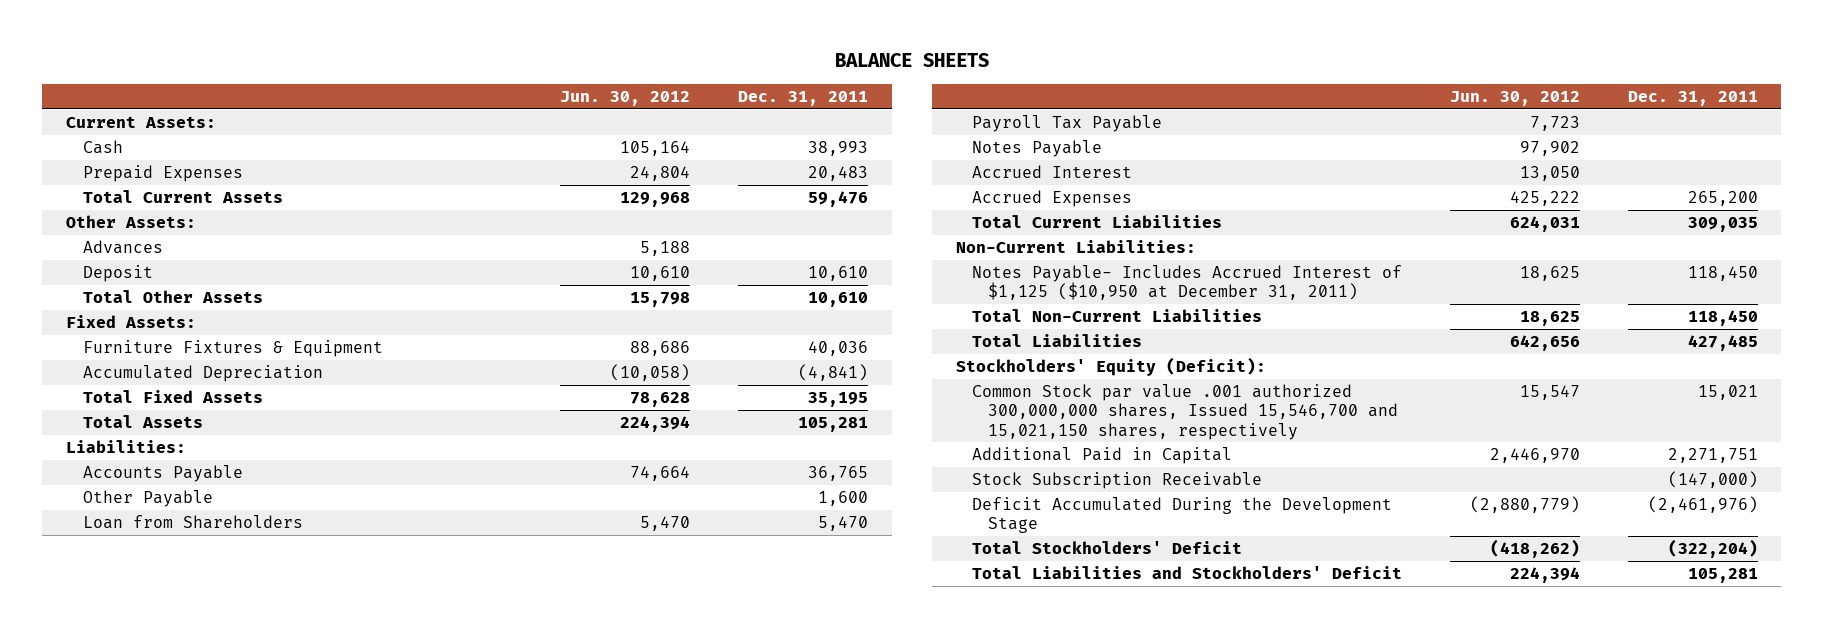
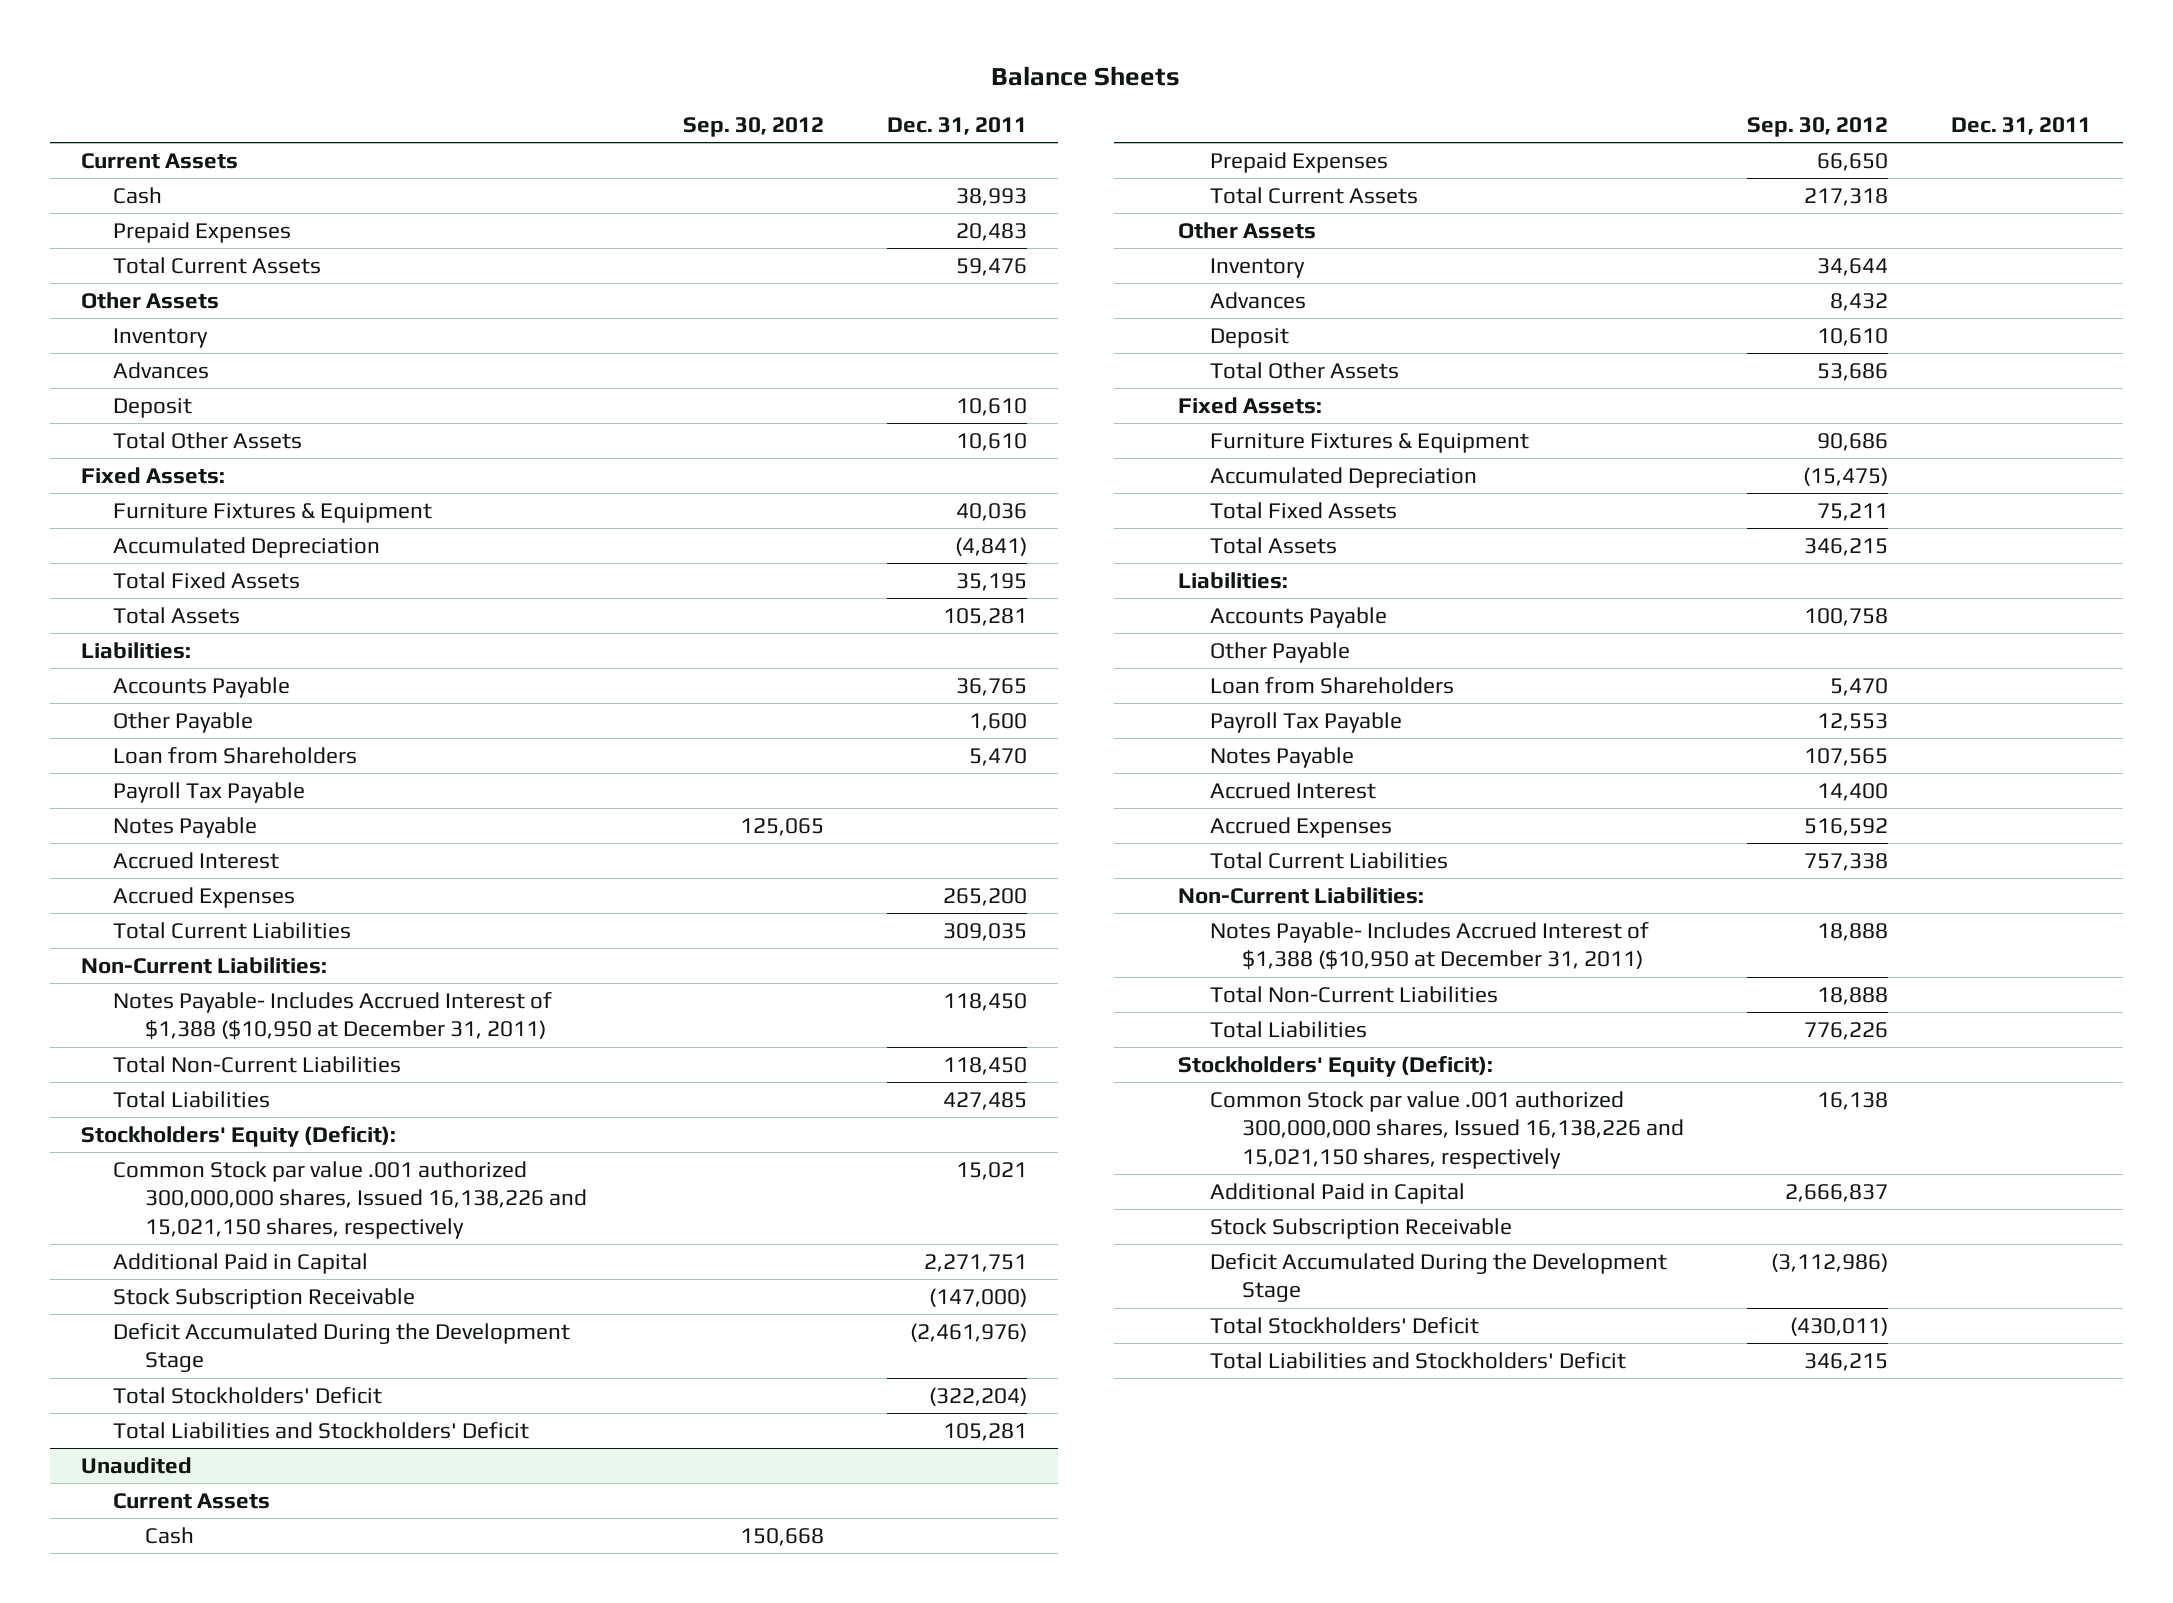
[834,53,989,68] BALANCE SHEETS -> [991,65,1181,86] Balance Sheets
[560,90,691,106] Jun. 30, 2012 -> none
none -> [682,116,824,137] Sep. 30, 2012
[66,116,217,129] Current Assets: -> [81,152,239,169] Current Assets
[66,215,197,229] Other Assets: -> [81,291,220,309] Other Assets
none -> [113,327,209,348] Inventory
[972,265,1403,301] Notes Payable- Includes Accrued Interest of $1,125 ($10,950 at December 31, 2011) -> [113,991,553,1041] Notes Payable- Includes Accrued Interest of $1,388 ($10,950 at December 31, 2011)
[972,384,1399,440] Common Stock par value .001 authorized 300,000,000 shares, Issued 15,546,700 and 15,021,150 shares, respectively -> [113,1160,588,1240] Common Stock par value .001 authorized 300,000,000 shares, Issued 16,138,226 and 15,021,150 shares, respectively
none -> [81,1456,193,1474] Unaudited
none -> [113,1492,271,1509] Current Assets
none -> [145,1526,195,1544] Cash
none -> [1210,151,1389,173] Prepaid Expenses
none -> [1210,186,1419,204] Total Current Assets
none -> [1177,221,1316,239] Other Assets
none -> [1210,257,1306,278] Inventory
none -> [1210,291,1307,309] Advances
none -> [1210,327,1290,348] Deposit
none -> [1210,361,1400,379] Total Other Assets
none -> [1177,396,1322,414] Fixed Assets:
none -> [1210,432,1530,453] Furniture Fixtures & Equipment
none -> [1210,466,1478,488] Accumulated Depreciation
none -> [1210,501,1398,519] Total Fixed Assets
none -> [1210,536,1338,554] Total Assets
none -> [1177,571,1288,589] Liabilities:
none -> [1210,606,1388,628] Accounts Payable
none -> [1210,641,1351,663] Other Payable
none -> [1210,676,1455,694] Loan from Shareholders
none -> [1210,711,1403,733] Payroll Tax Payable
none -> [1210,746,1355,768] Notes Payable
none -> [1210,781,1377,799] Accrued Interest
none -> [1210,816,1393,838] Accrued Expenses
none -> [1210,851,1449,869] Total Current Liabilities
none -> [1177,886,1424,904] Non-Current Liabilities:
none -> [1210,921,1650,971] Notes Payable- Includes Accrued Interest of $1,388 ($10,950 at December 31, 2011)
none -> [1210,985,1499,1003] Total Non-Current Liabilities
none -> [1210,1020,1368,1038] Total Liabilities
none -> [1177,1055,1493,1077] Stockholders' Equity (Deficit):
none -> [1210,1090,1685,1170] Common Stock par value .001 authorized 300,000,000 shares, Issued 16,138,226 and 15,021,150 shares, respectively
none -> [1210,1182,1466,1204] Additional Paid in Capital
none -> [1210,1217,1513,1239] Stock Subscription Receivable
none -> [1210,1252,1668,1303] Deficit Accumulated During the Development Stage
none -> [1210,1316,1480,1334] Total Stockholders' Deficit
none -> [1210,1351,1627,1369] Total Liabilities and Stockholders' Deficit

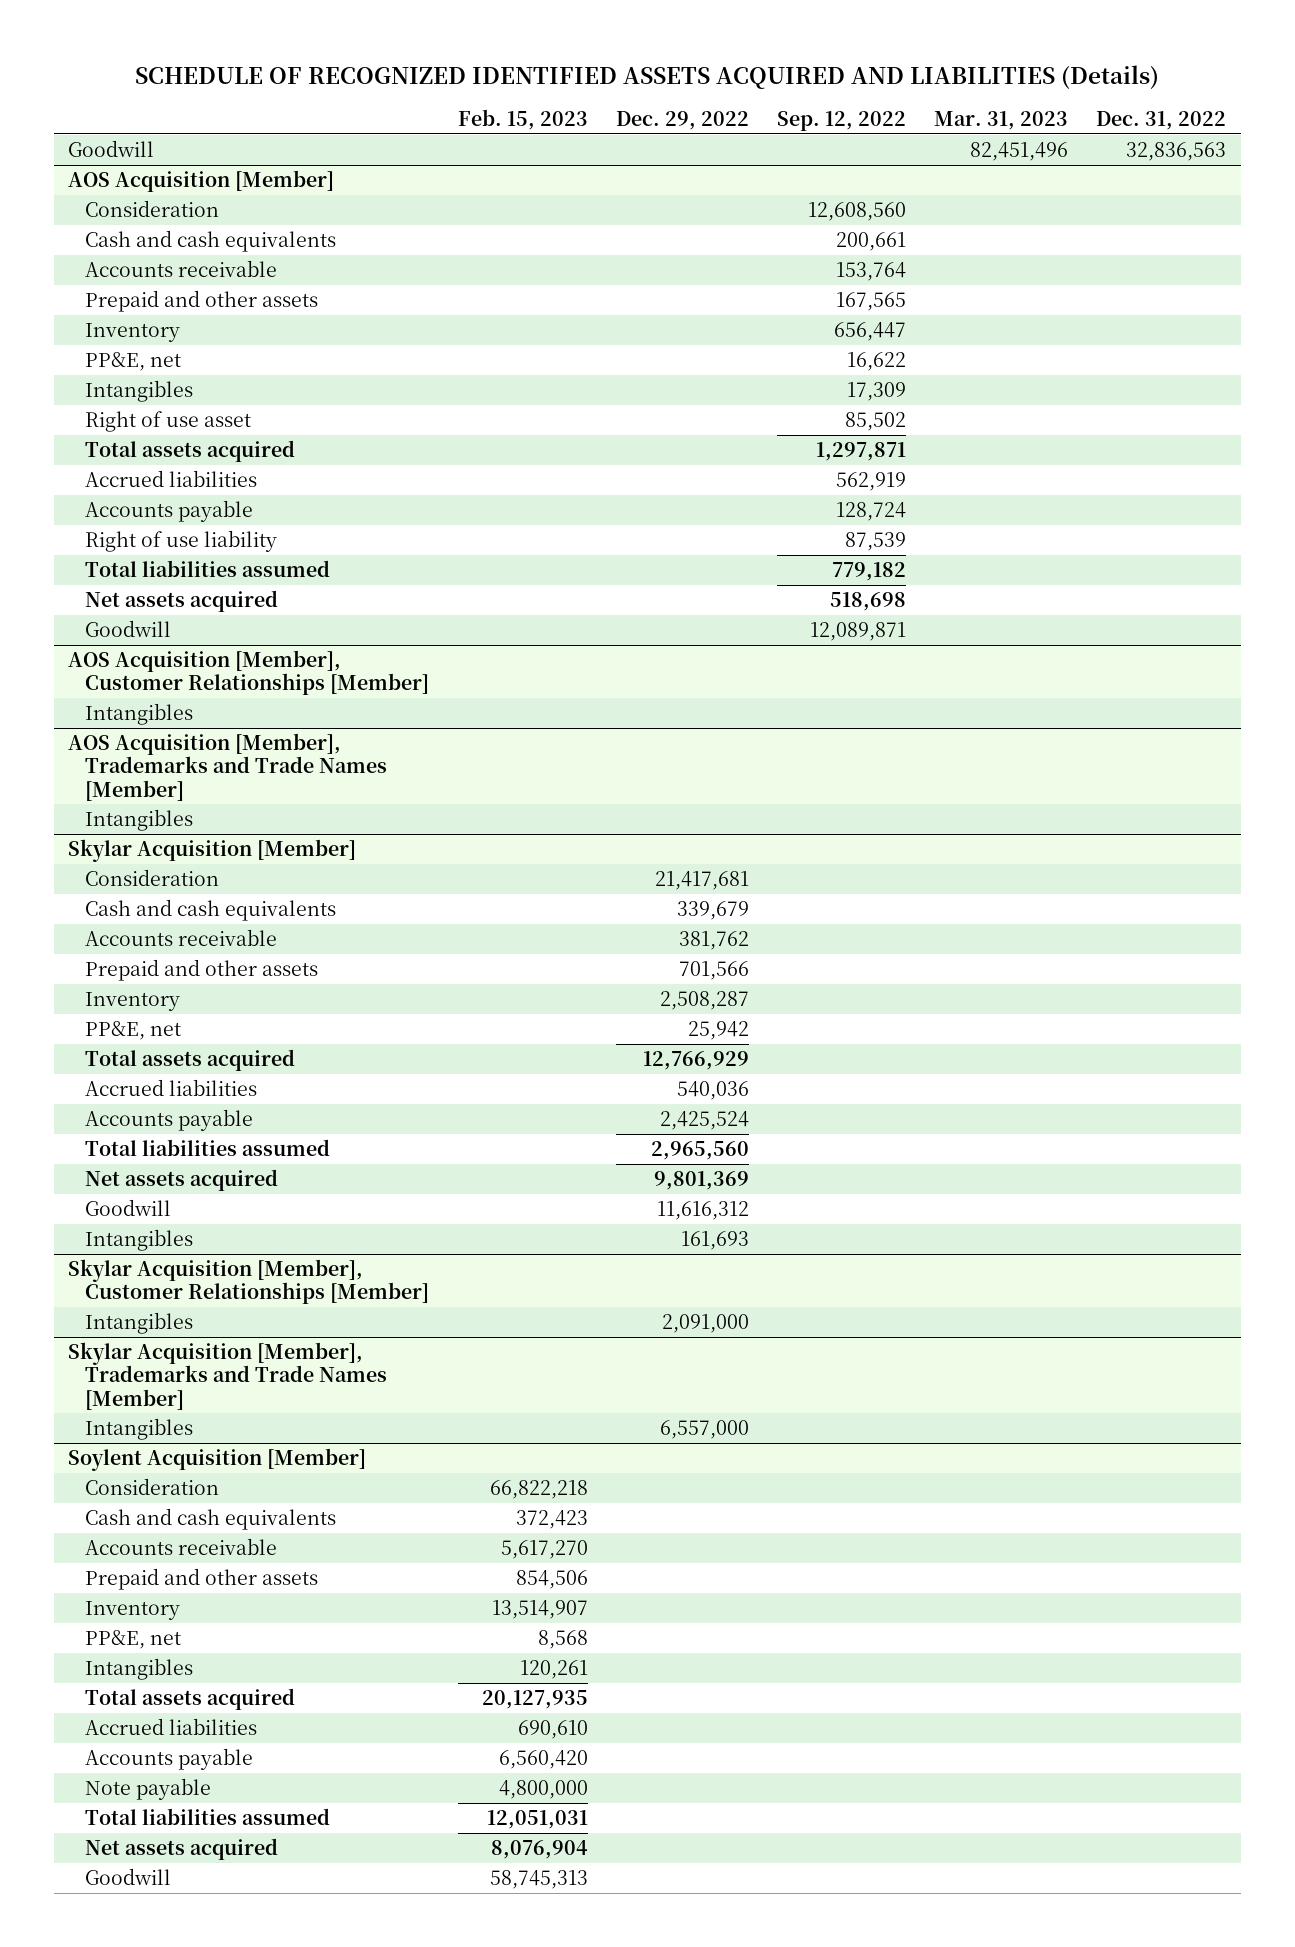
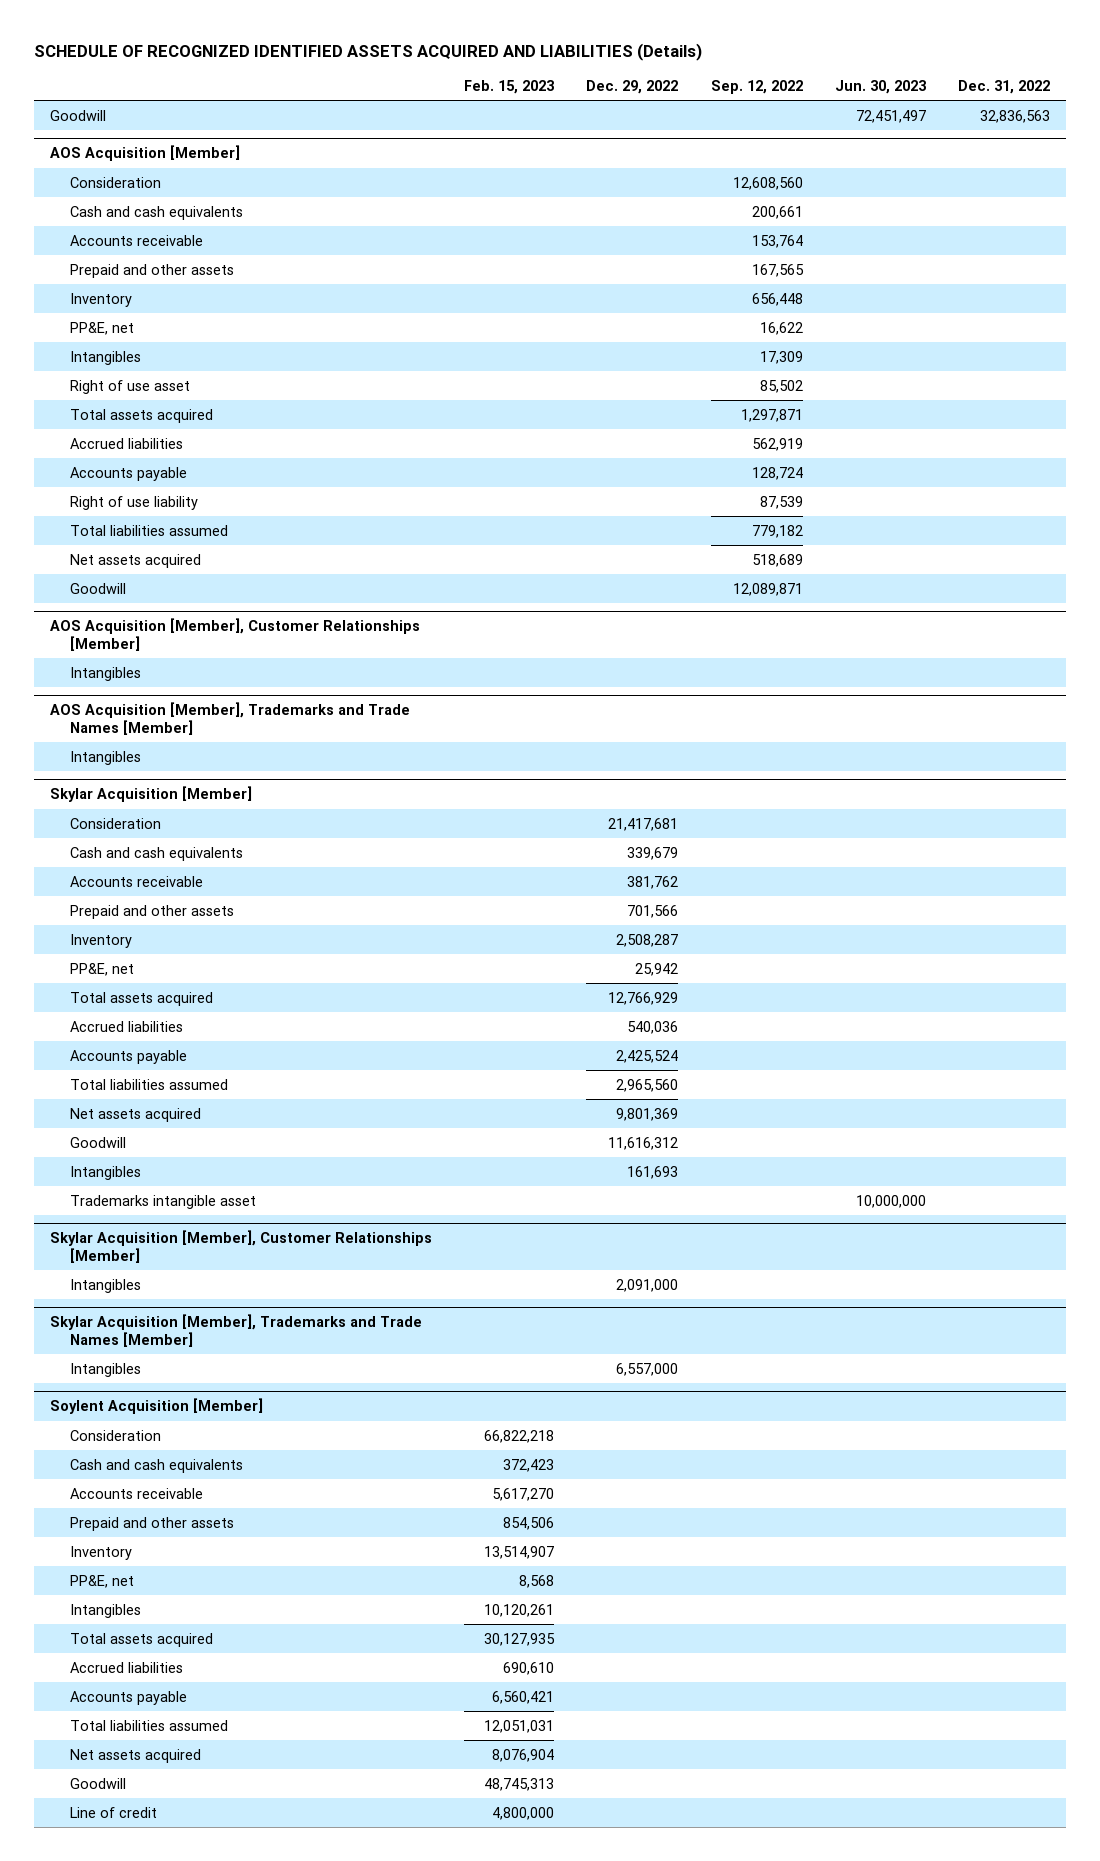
[934,110,1069,130] Mar. 31, 2023 -> none
none -> [834,79,926,94] Jun. 30, 2023
[834,321,907,341] 656,447 -> [751,292,803,306] 656,448
[830,591,907,611] 518,698 -> [751,553,803,567] 518,689
none -> [69,1194,256,1209] Trademarks intangible asset
[519,1659,588,1679] 120,261 -> [484,1603,555,1617] 10,120,261
[481,1689,588,1709] 20,127,935 -> [484,1632,556,1646] 30,127,935
[85,1777,212,1800] Note payable -> none
[498,1749,588,1769] 6,560,420 -> [492,1690,555,1704] 6,560,421
[489,1869,588,1889] 58,745,313 -> [484,1777,555,1791] 48,745,313
none -> [69,1806,157,1818] Line of credit

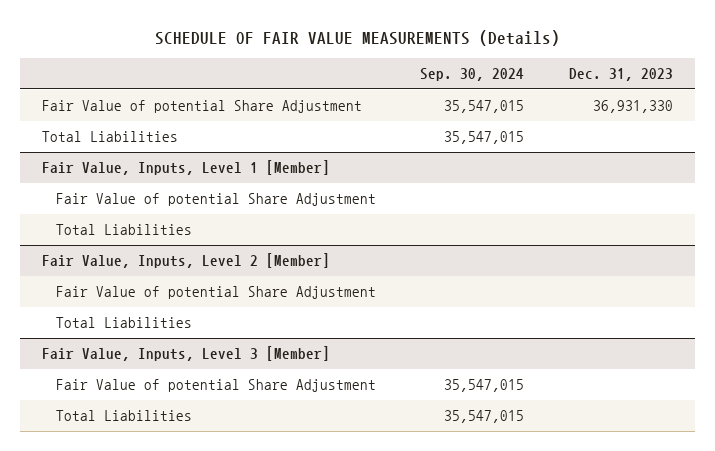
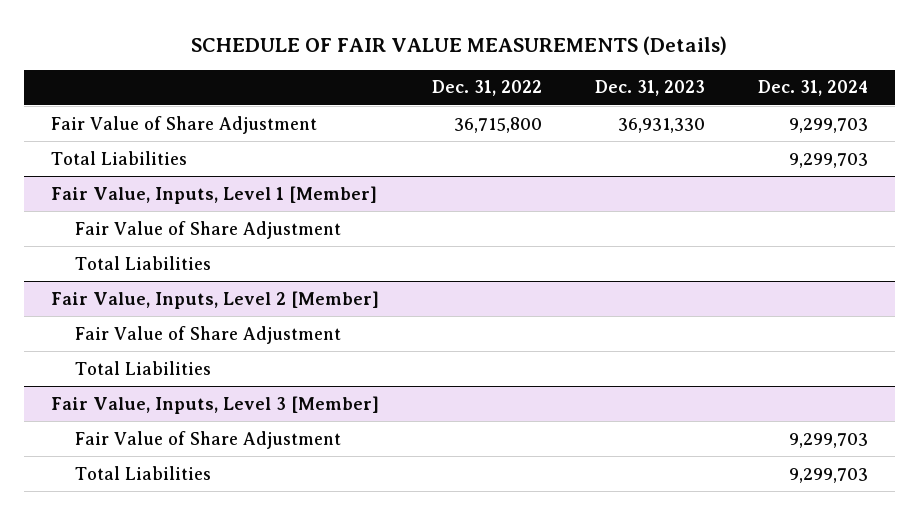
[420,68,525,82] Sep. 30, 2024 -> none
none -> [431,80,542,97] Dec. 31, 2022
none -> [758,80,869,97] Dec. 31, 2024
[42,100,363,114] Fair Value of potential Share Adjustment -> [50,115,317,134] Fair Value of Share Adjustment
[55,193,376,207] Fair Value of potential Share Adjustment -> [74,220,341,239] Fair Value of Share Adjustment
[55,286,376,300] Fair Value of potential Share Adjustment -> [74,325,341,344] Fair Value of Share Adjustment
[55,379,376,393] Fair Value of potential Share Adjustment -> [74,430,341,449] Fair Value of Share Adjustment

